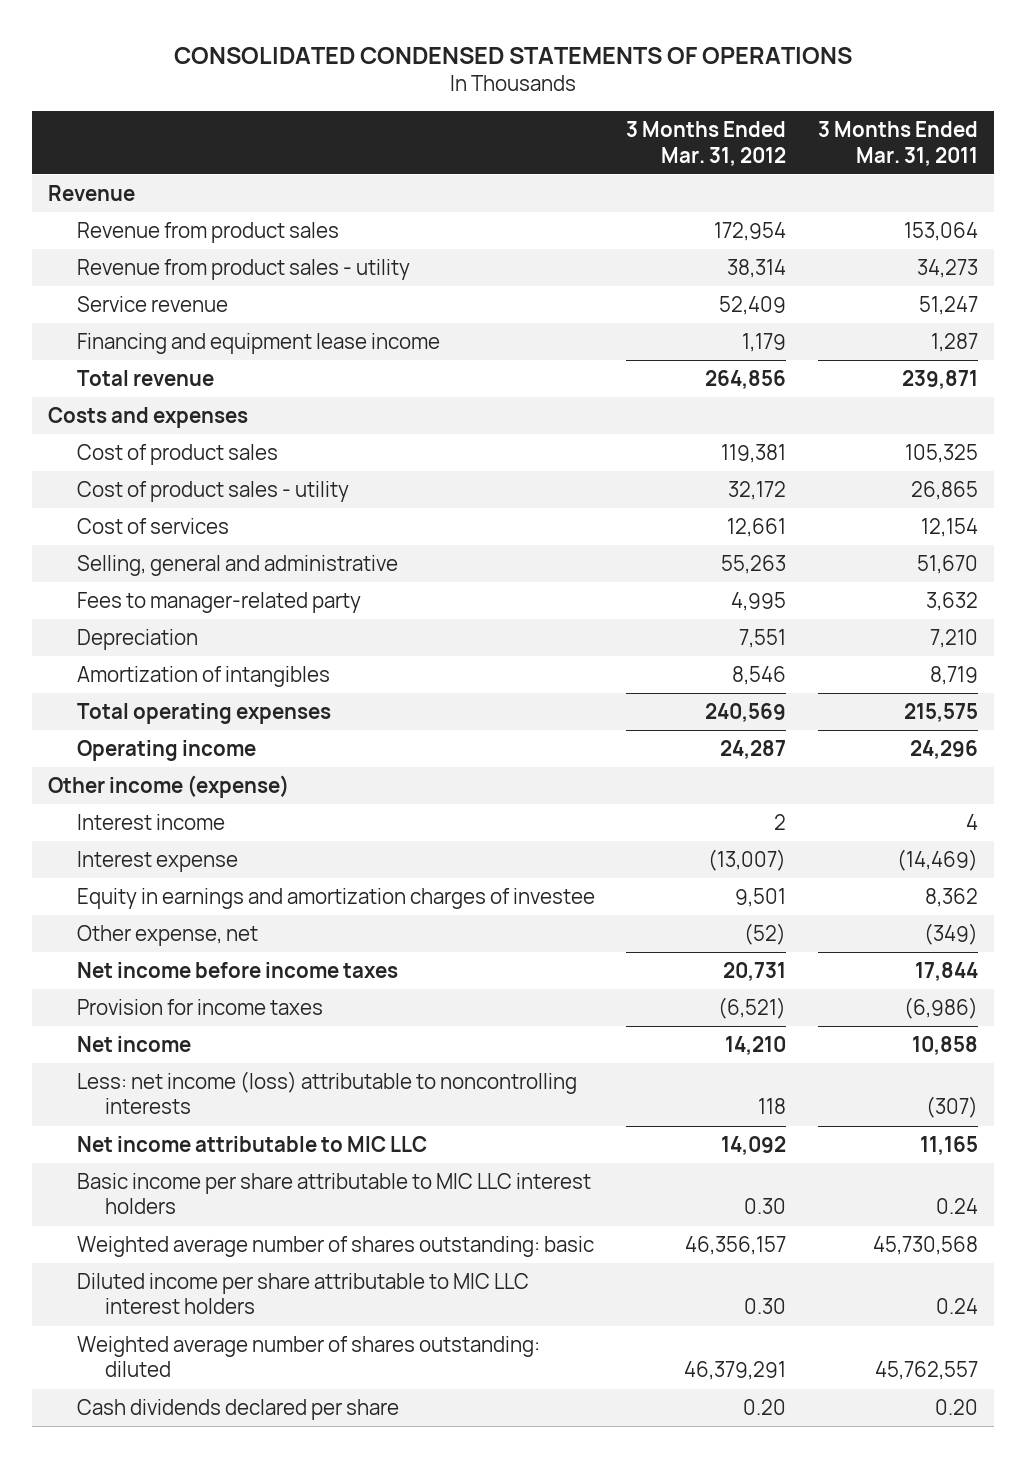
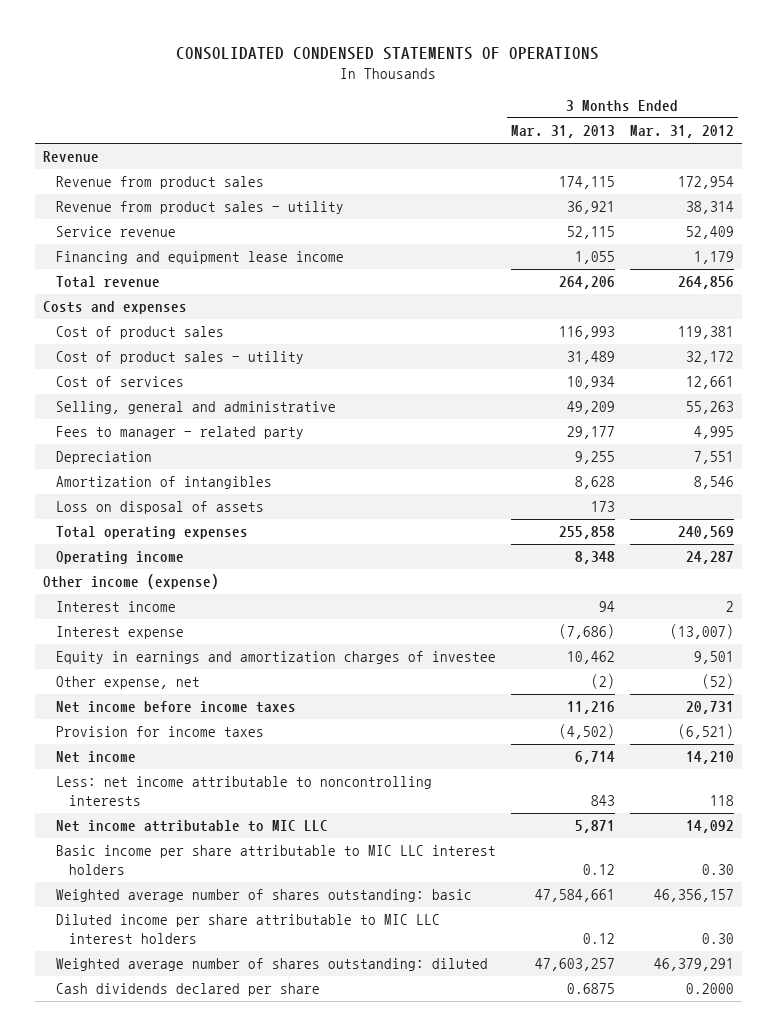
[817,121,978,166] 3 Months Ended Mar. 31, 2011 -> none
none -> [510,125,615,139] Mar. 31, 2013
[76,592,361,614] Fees to manager-related party -> [55,426,304,440] Fees to manager - related party
none -> [55,501,264,515] Loss on disposal of assets
[76,1071,577,1115] Less: net income (loss) attributable to noncontrolling interests -> [55,776,432,806] Less: net income attributable to noncontrolling interests
[743,1399,787,1416] 0.20 -> [686,983,735,995] 0.2000

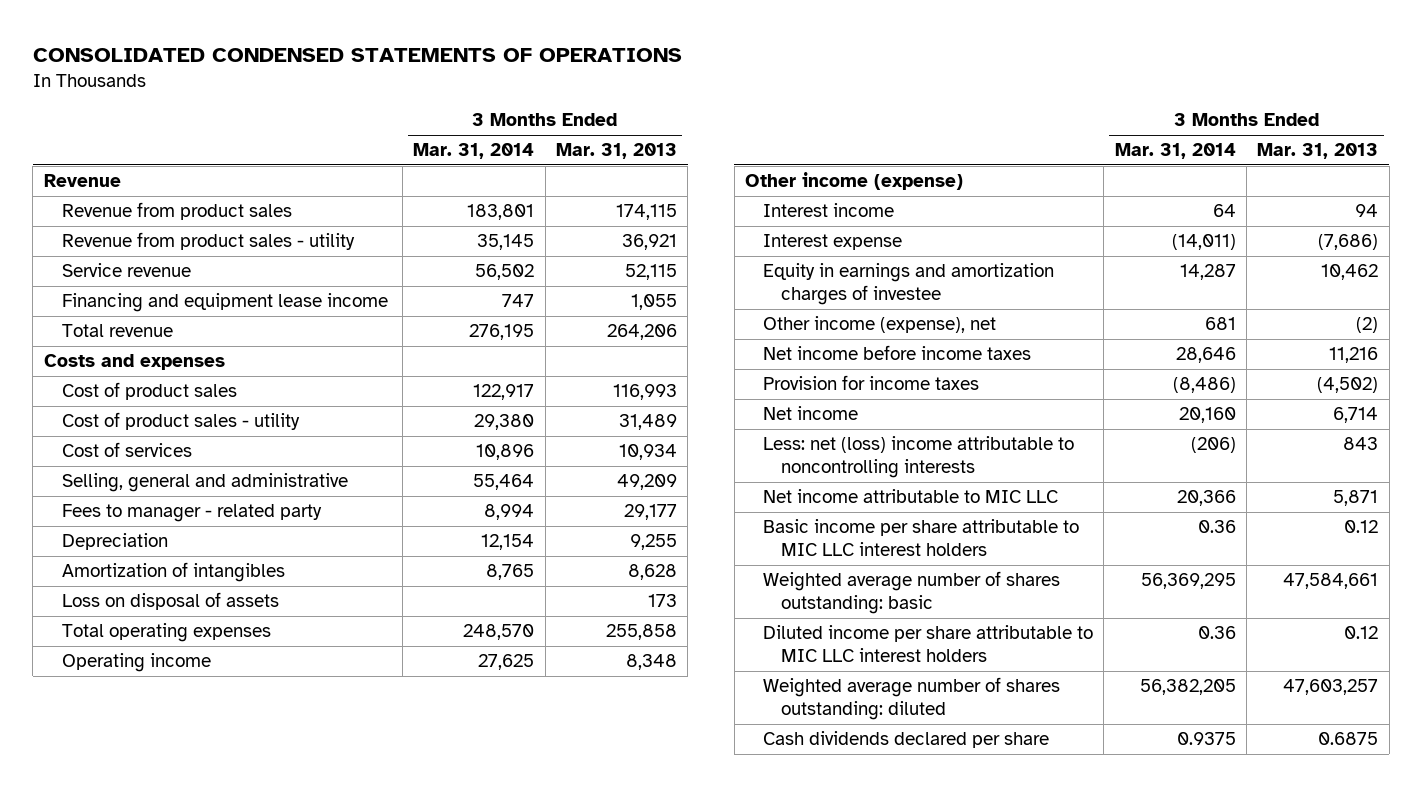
[630,125,735,139] Mar. 31, 2012 -> none
none -> [413,143,535,160] Mar. 31, 2014
[55,676,200,690] Other expense, net -> [763,316,997,334] Other income (expense), net
[55,776,432,806] Less: net income attributable to noncontrolling interests -> [763,436,1075,479] Less: net (loss) income attributable to noncontrolling interests

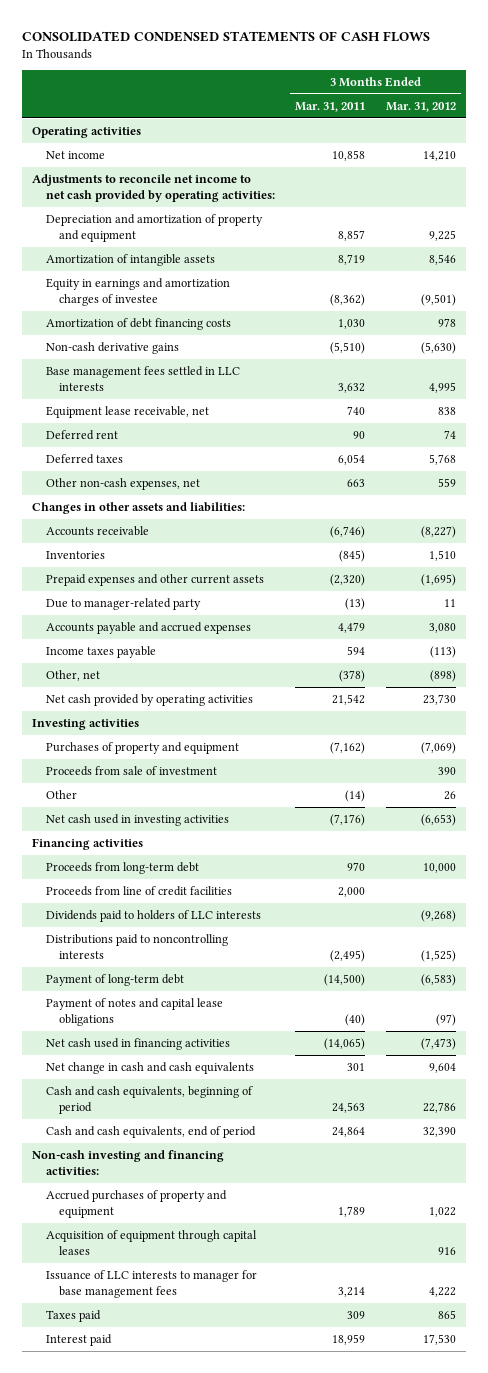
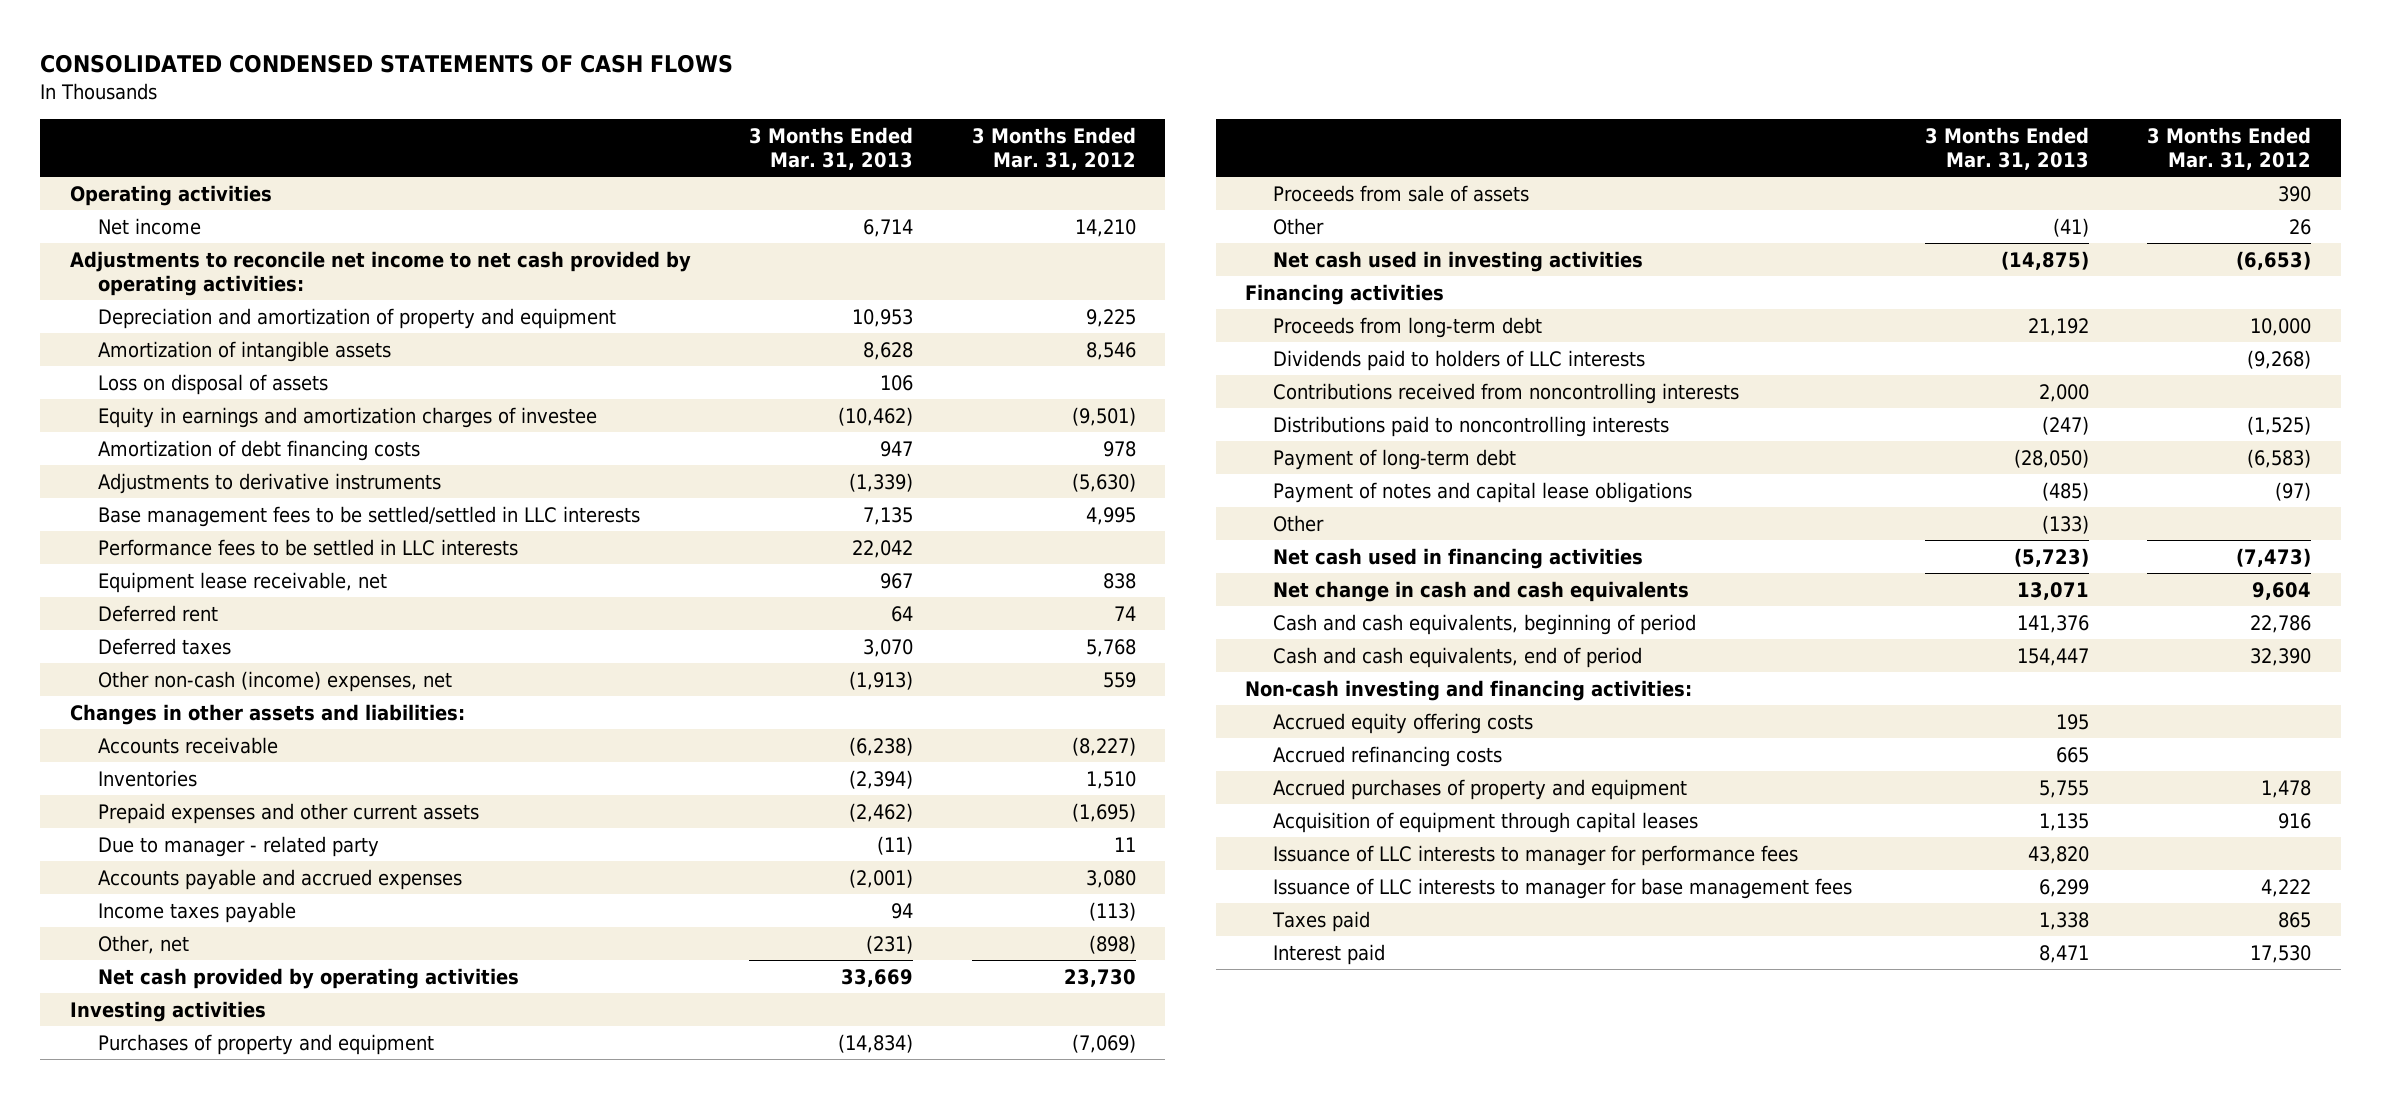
[295,101,366,112] Mar. 31, 2011 -> none
none -> [749,126,914,171] 3 Months Ended Mar. 31, 2013
none -> [97,373,328,395] Loss on disposal of assets
[45,341,179,354] Non-cash derivative gains -> [97,472,441,494] Adjustments to derivative instruments
[45,365,240,391] Base management fees settled in LLC interests -> [97,505,640,527] Base management fees to be settled/settled in LLC interests
none -> [97,538,518,556] Performance fees to be settled in LLC interests
[45,477,200,490] Other non-cash expenses, net -> [97,670,452,692] Other non-cash (income) expenses, net
[45,597,201,610] Due to manager-related party -> [97,835,379,857] Due to manager - related party
[45,765,217,776] Proceeds from sale of investment -> [1273,184,1530,202] Proceeds from sale of assets
[45,885,232,896] Proceeds from line of credit facilities -> none
none -> [1273,382,1740,404] Contributions received from noncontrolling interests
none -> [1273,514,1325,532] Other
none -> [1273,712,1534,734] Accrued equity offering costs
none -> [1273,745,1503,767] Accrued refinancing costs
[428,1206,456,1217] 1,022 -> [2261,779,2312,798] 1,478
none -> [1273,844,1799,866] Issuance of LLC interests to manager for performance fees

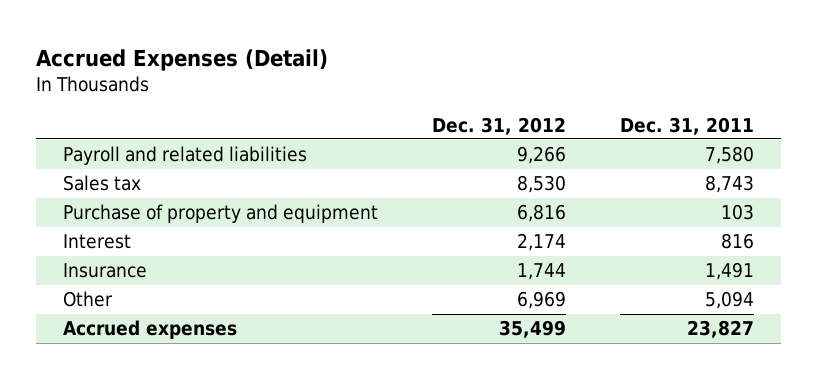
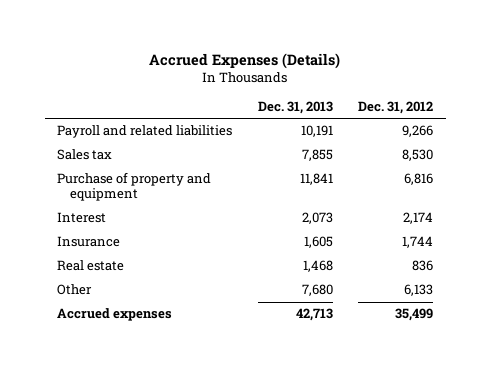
[35,48,328,71] Accrued Expenses (Detail) -> [149,52,341,69] Accrued Expenses (Details)
[619,116,754,135] Dec. 31, 2011 -> none
none -> [257,101,333,115] Dec. 31, 2013
none -> [57,260,125,272] Real estate
[516,291,566,310] 6,969 -> [404,284,434,297] 6,133

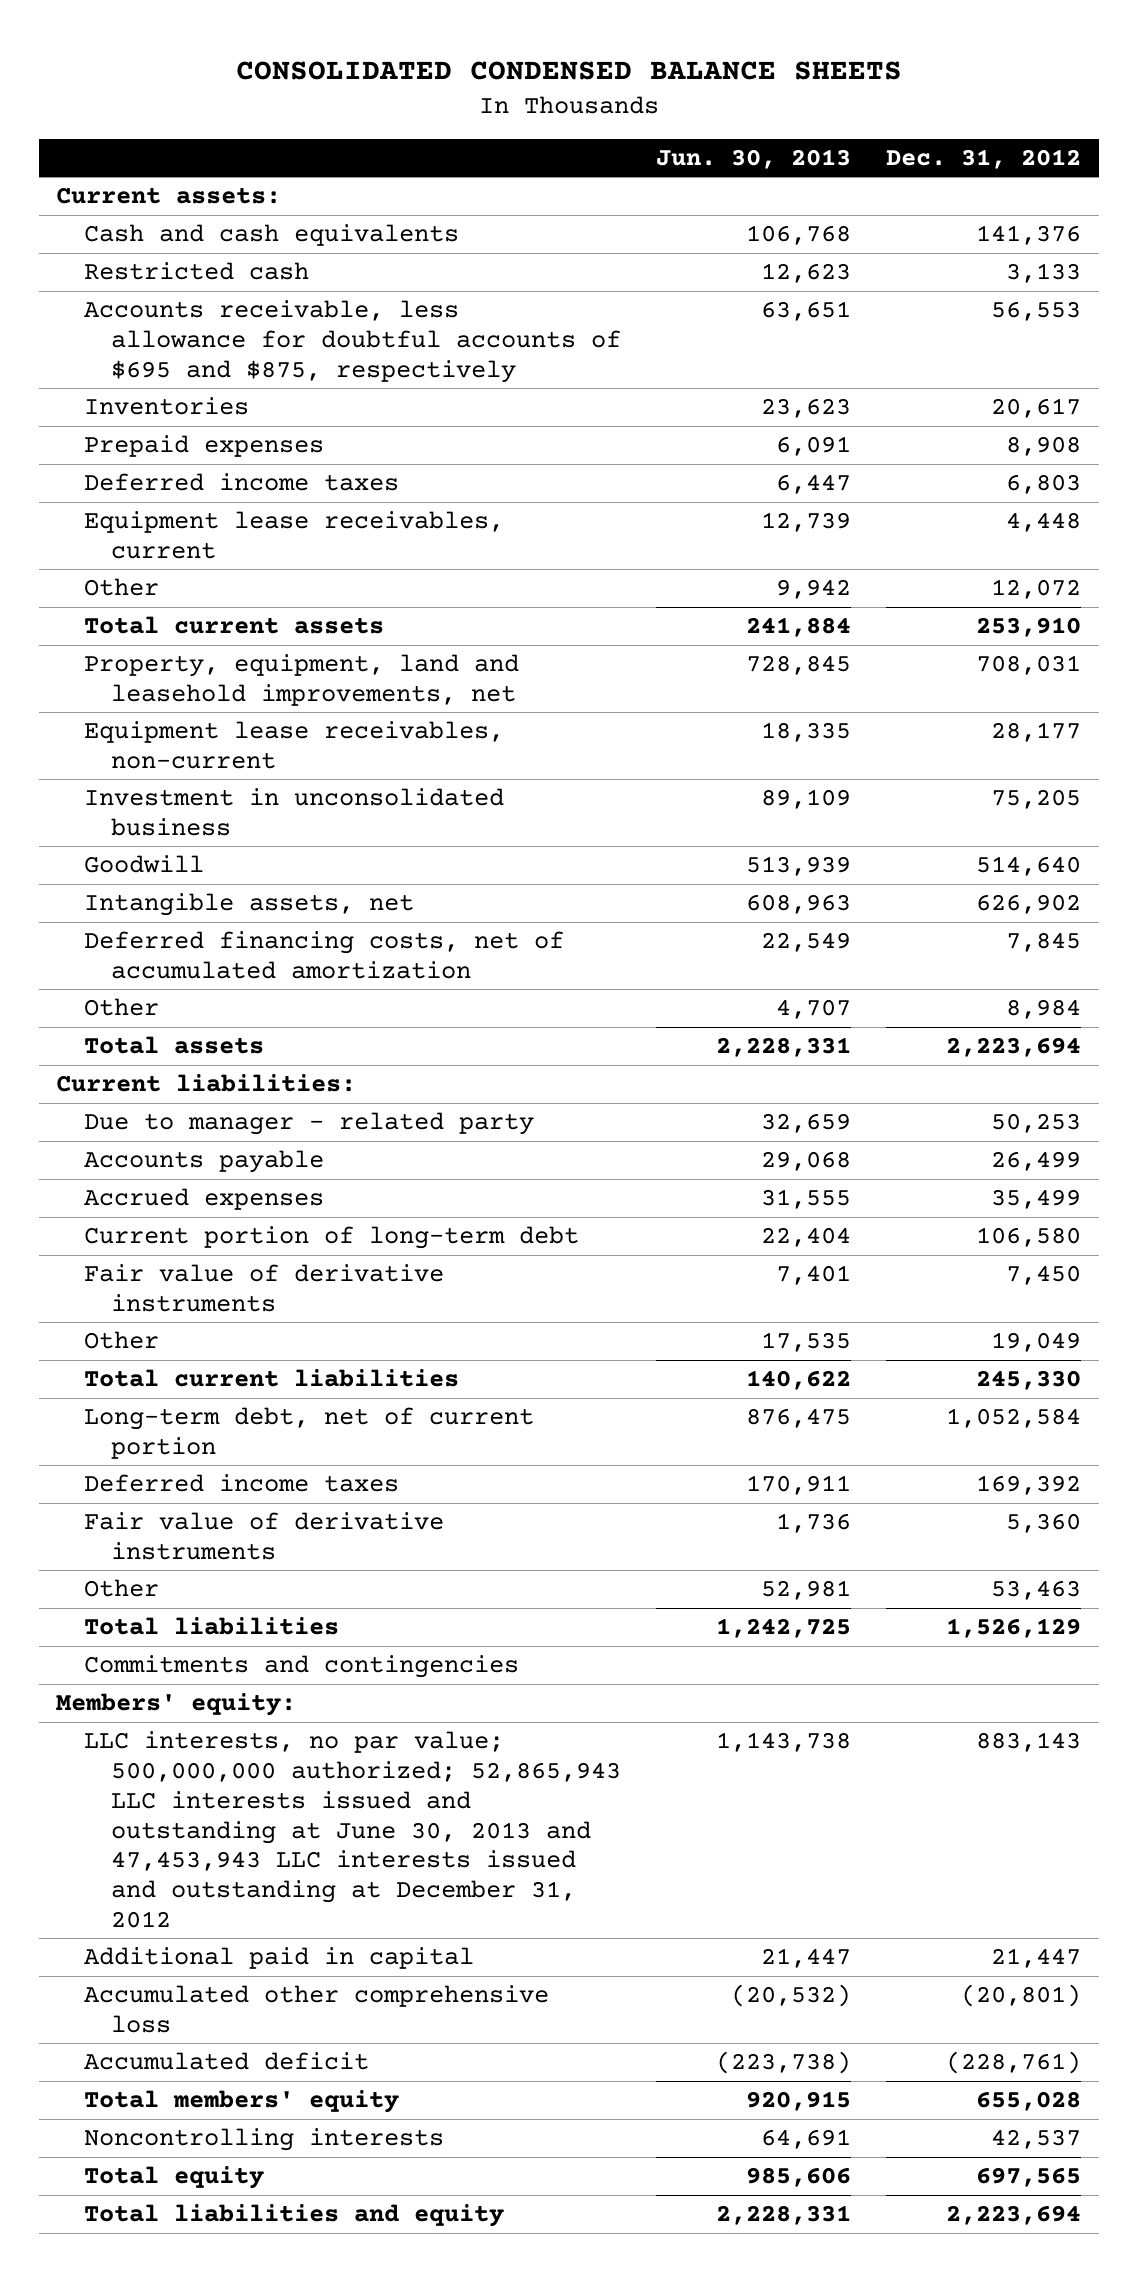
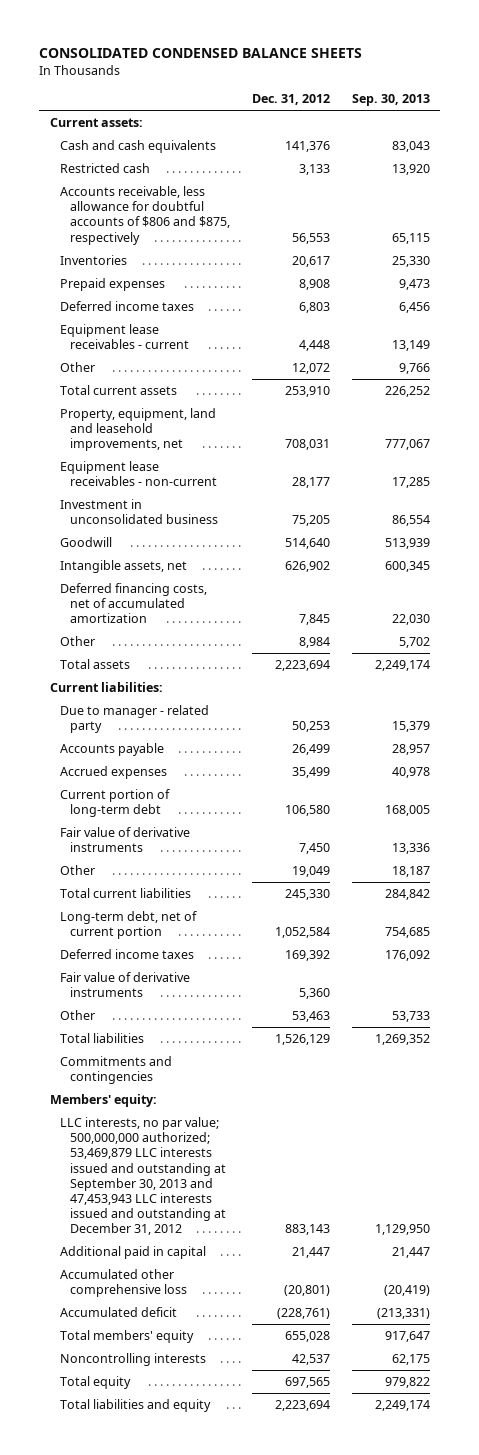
[656,149,852,170] Jun. 30, 2013 -> none
none -> [351,94,430,107] Sep. 30, 2013
[83,300,622,383] Accounts receivable, less allowance for doubtful accounts of $695 and $875, respectively -> [60,185,231,245] Accounts receivable, less allowance for doubtful accounts of $806 and $875, respectively
[83,511,504,560] Equipment lease receivables, current -> [60,323,190,350] Equipment lease receivables - current
[83,721,504,770] Equipment lease receivables, non-current -> [60,460,218,487] Equipment lease receivables - non-current
[83,1731,622,1928] LLC interests, no par value; 500,000,000 authorized; 52,865,943 LLC interests issued and outstanding at June 30, 2013 and 47,453,943 LLC interests issued and outstanding at December 31, 2012 -> [60,1116,227,1236] LLC interests, no par value; 500,000,000 authorized; 53,469,879 LLC interests issued and outstanding at September 30, 2013 and 47,453,943 LLC interests issued and outstanding at December 31, 2012

